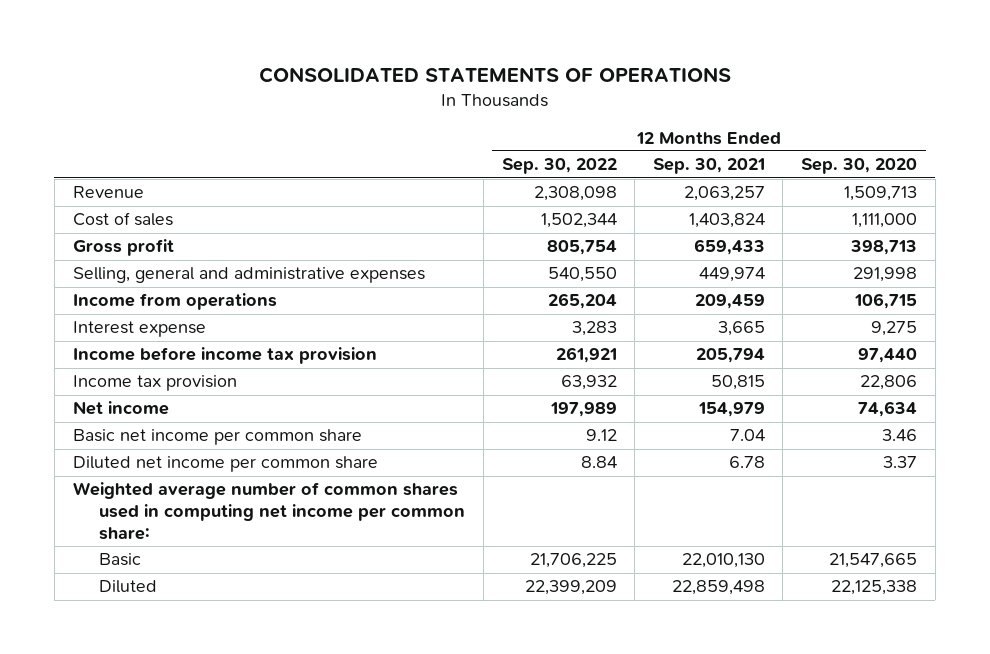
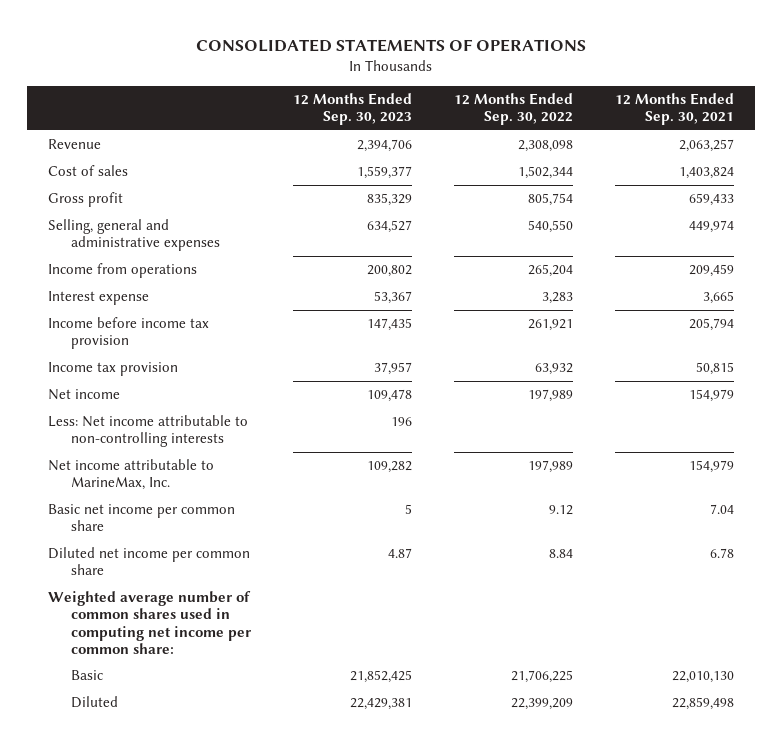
[801,158,918,175] Sep. 30, 2020 -> none
none -> [293,93,413,126] 12 Months Ended Sep. 30, 2023
none -> [48,415,249,448] Less: Net income attributable to non-controlling interests
none -> [48,459,215,491] Net income attributable to MarineMax, Inc.

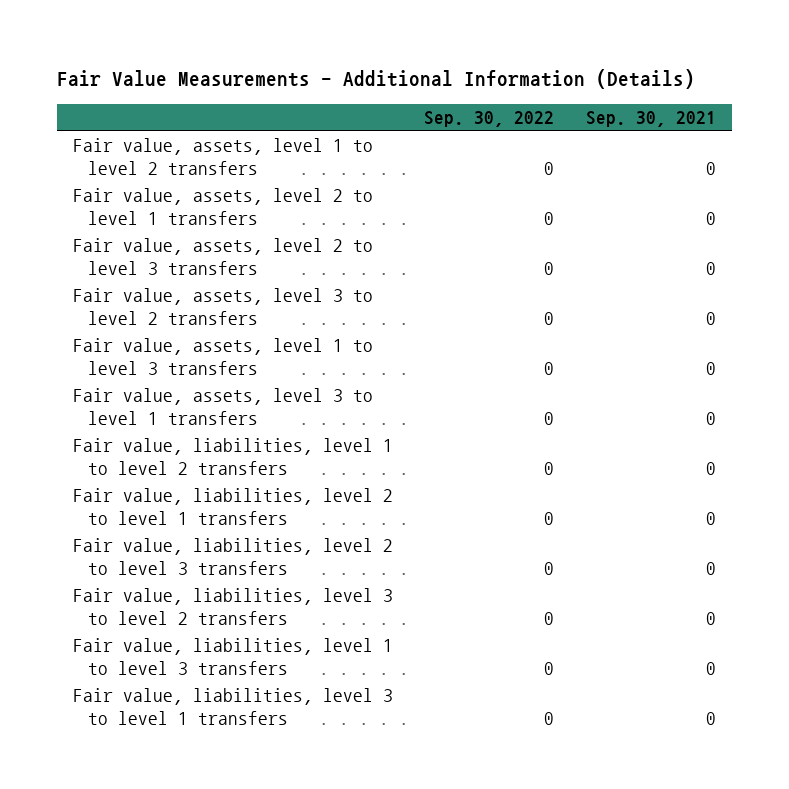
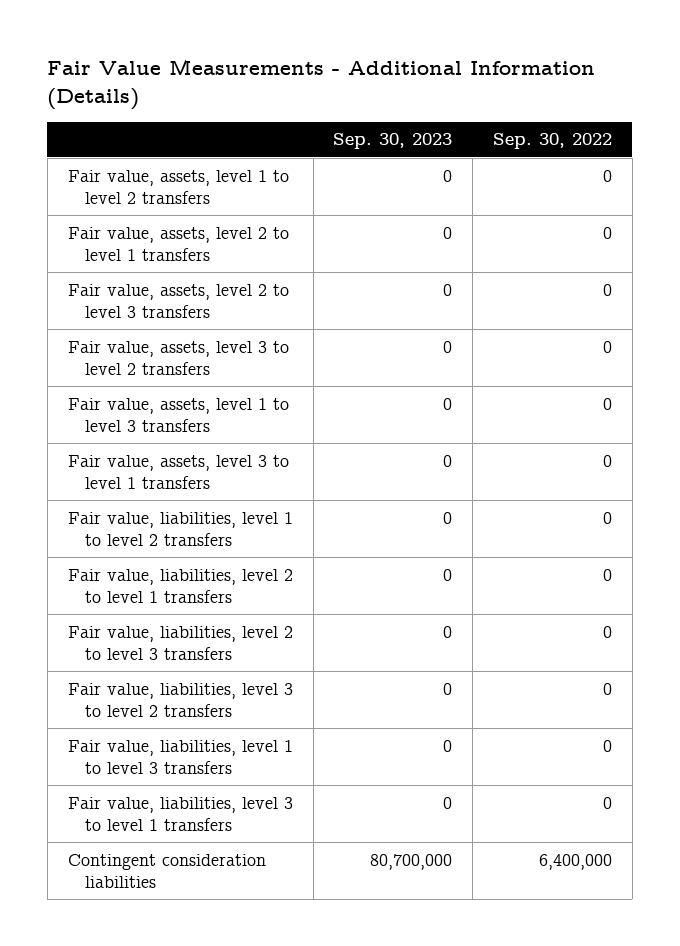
[585,111,716,128] Sep. 30, 2021 -> none
none -> [333,133,453,150] Sep. 30, 2023
none -> [67,853,266,888] Contingent consideration liabilities

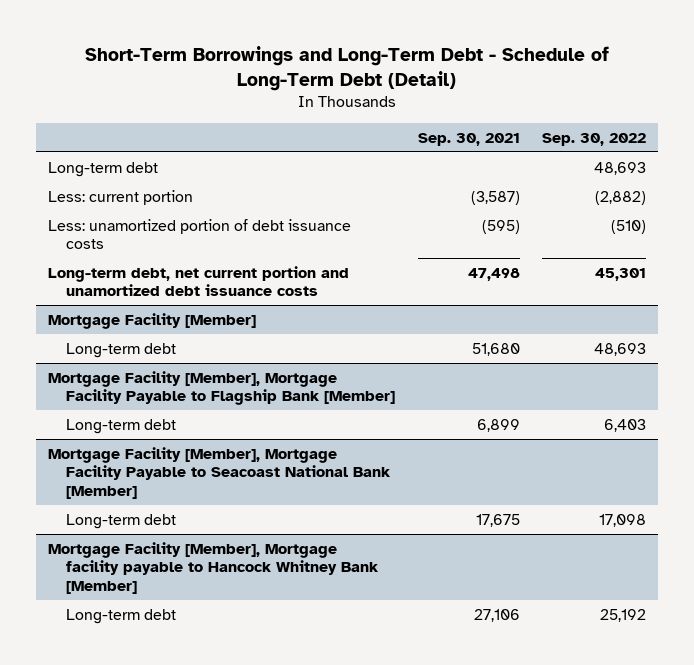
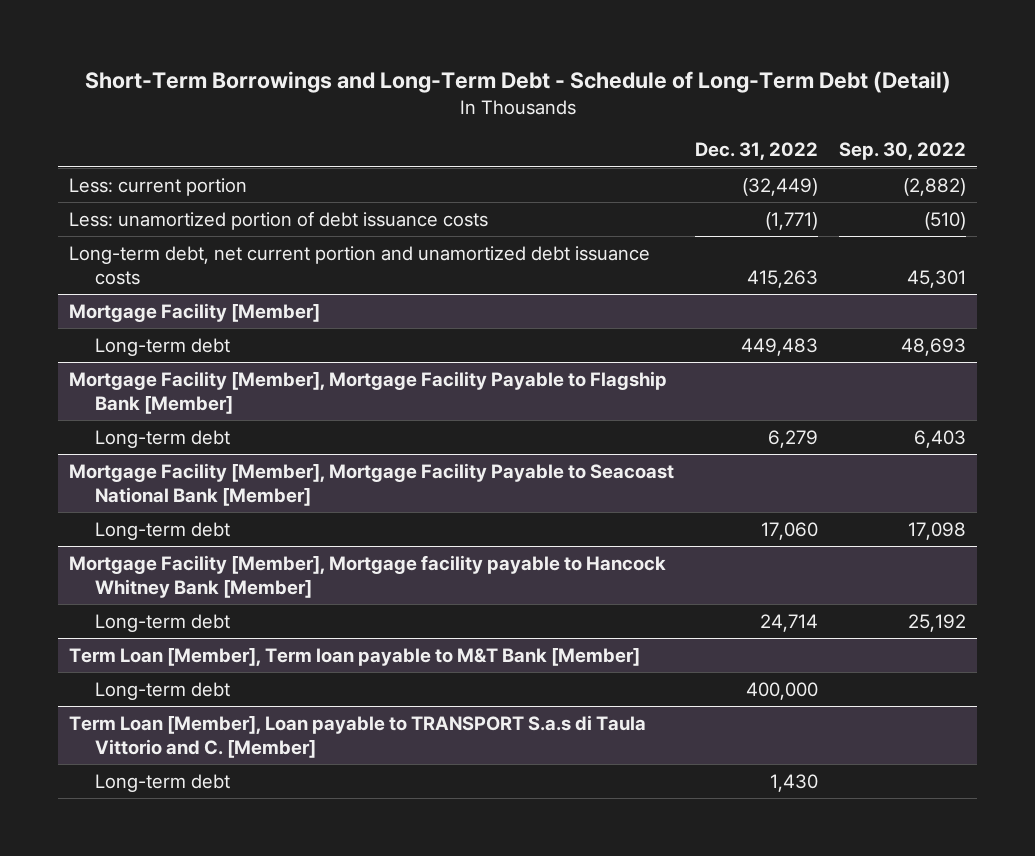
[417,132,520,146] Sep. 30, 2021 -> none
none -> [695,142,819,161] Dec. 31, 2022
[47,161,158,177] Long-term debt -> none
none -> [68,647,640,666] Term Loan [Member], Term loan payable to M&T Bank [Member]
none -> [95,681,231,700] Long-term debt
none -> [68,714,646,758] Term Loan [Member], Loan payable to TRANSPORT S.a.s di Taula Vittorio and C. [Member]
none -> [95,773,231,792] Long-term debt

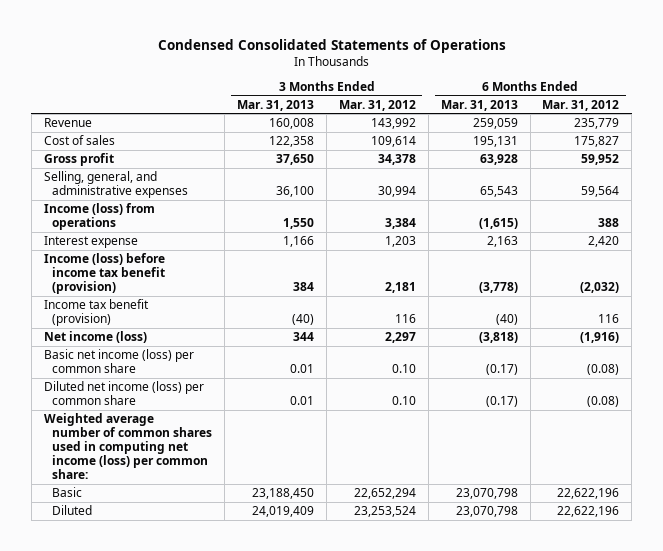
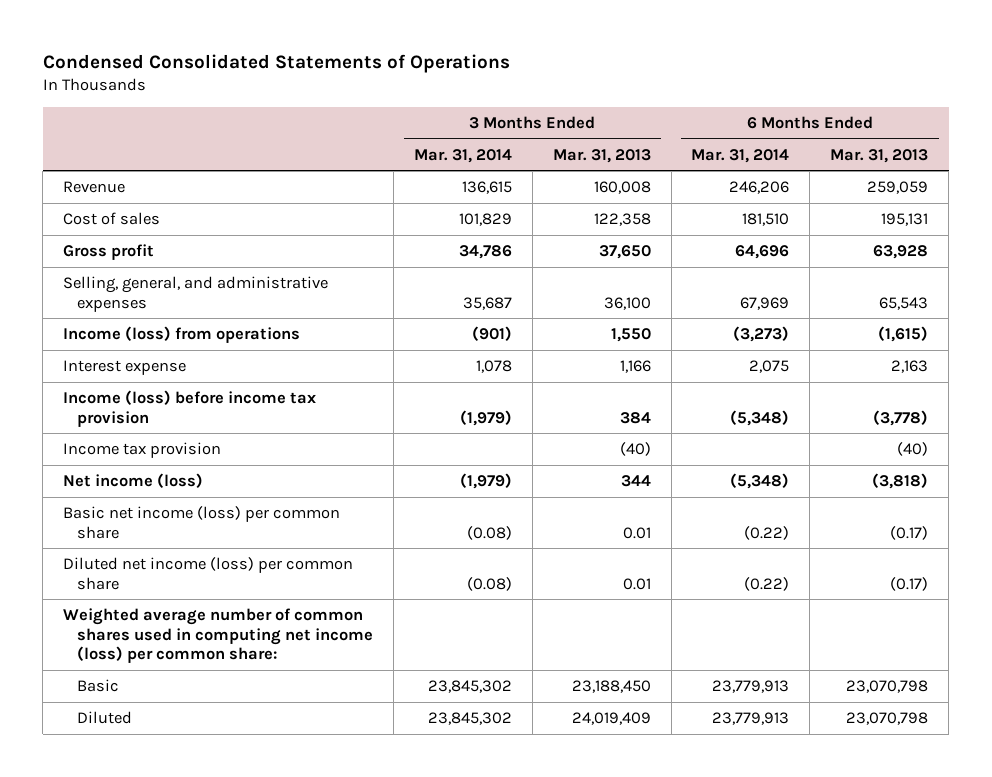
[338,99,416,111] Mar. 31, 2012 -> none
[542,99,620,111] Mar. 31, 2012 -> none
none -> [413,148,512,163] Mar. 31, 2014
none -> [691,148,790,163] Mar. 31, 2014
[43,253,166,295] Income (loss) before income tax benefit (provision) -> [63,390,317,427] Income (loss) before income tax provision
[43,299,149,327] Income tax benefit (provision) -> [63,442,222,459] Income tax provision

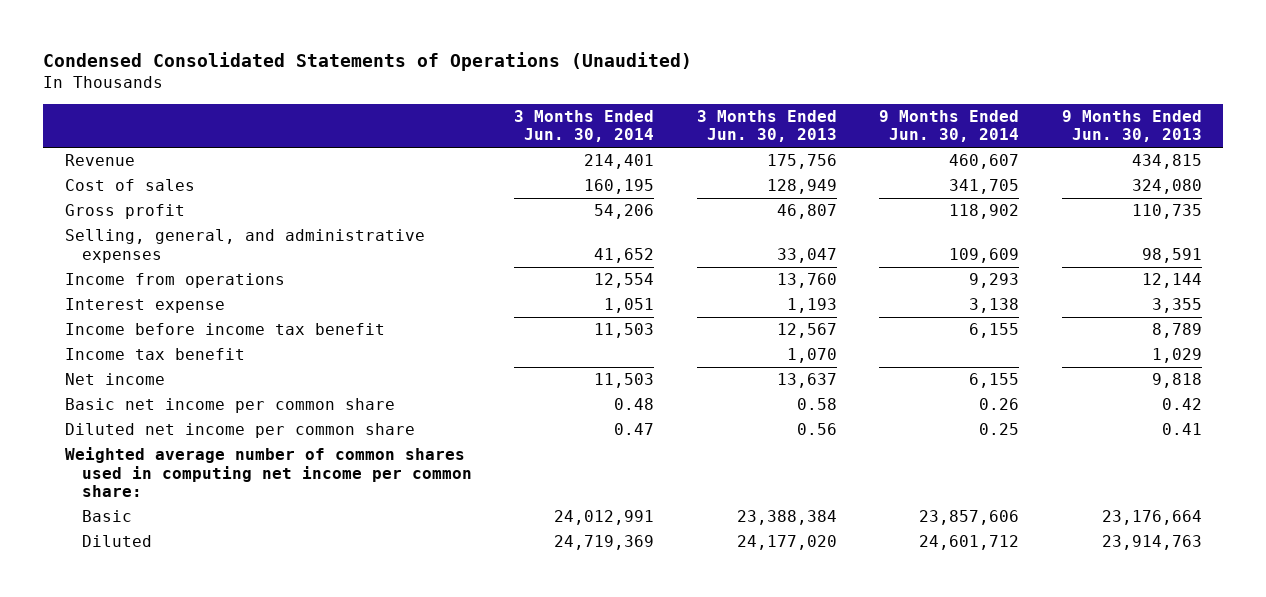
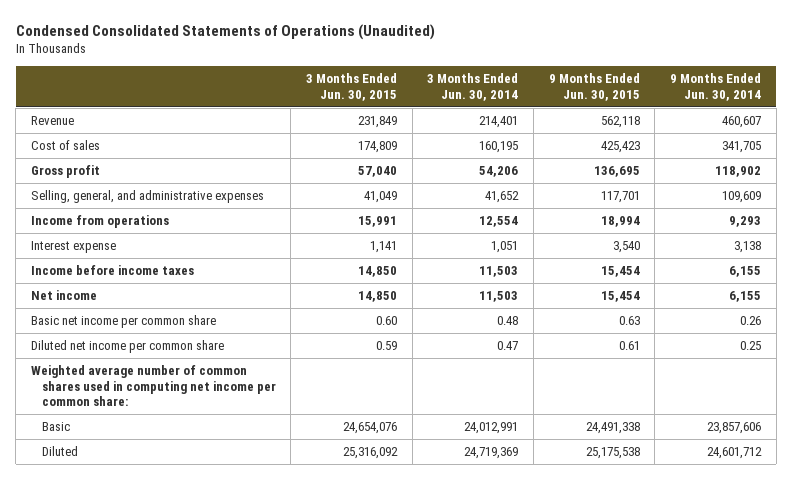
[696,109,837,143] 3 Months Ended Jun. 30, 2013 -> none
[1061,109,1202,143] 9 Months Ended Jun. 30, 2013 -> none
none -> [306,73,398,101] 3 Months Ended Jun. 30, 2015
none -> [548,73,640,101] 9 Months Ended Jun. 30, 2015
[64,348,245,361] Income tax benefit -> none
[64,323,385,336] Income before income tax benefit -> [31,265,195,276] Income before income taxes

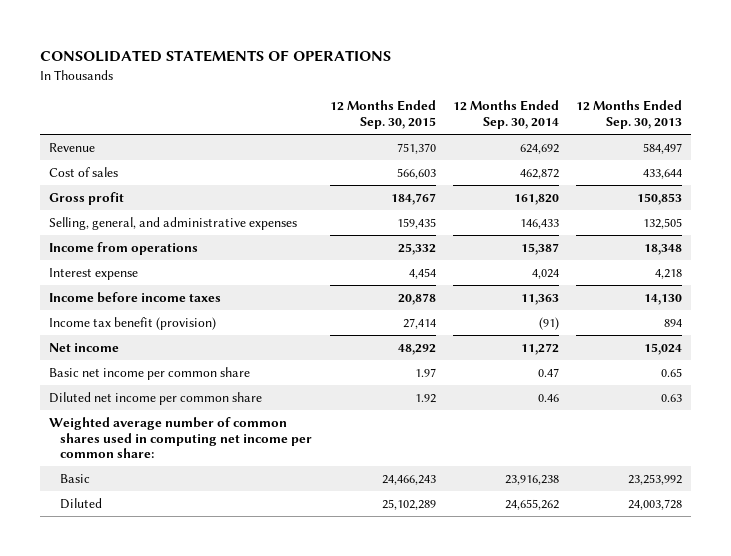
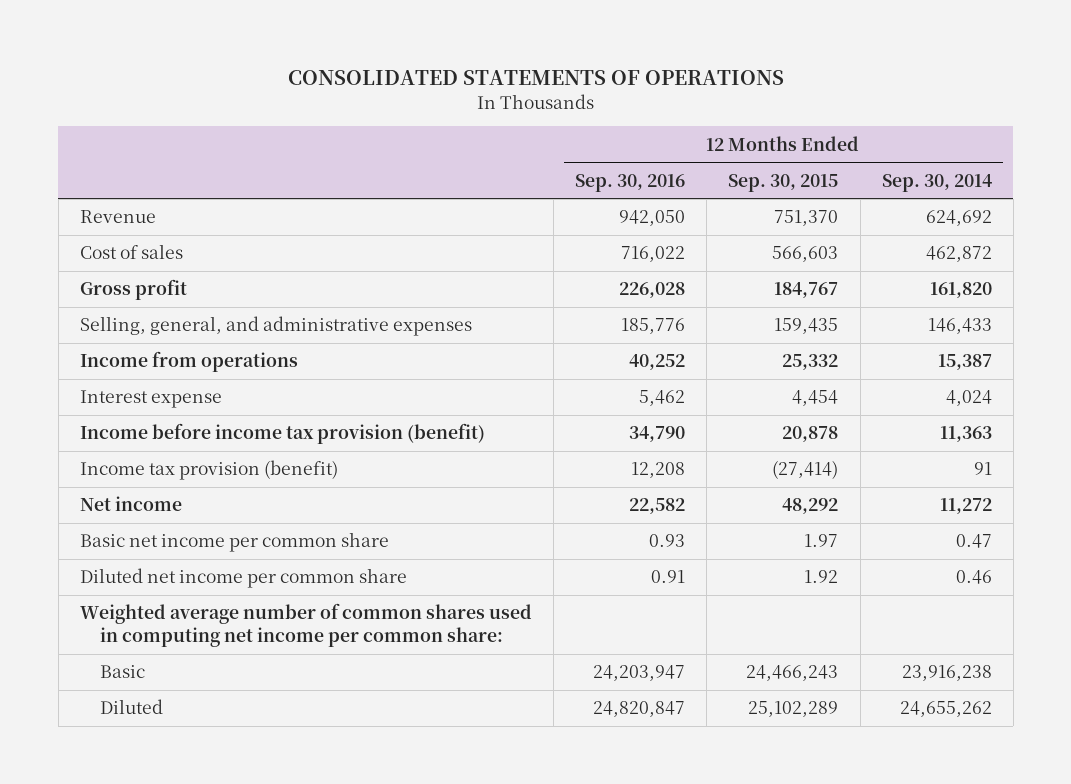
[576,100,683,130] 12 Months Ended Sep. 30, 2013 -> none
none -> [575,173,686,192] Sep. 30, 2016
[48,291,221,303] Income before income taxes -> [79,423,485,445] Income before income tax provision (benefit)
[48,316,216,330] Income tax benefit (provision) -> [79,460,338,481] Income tax provision (benefit)
[402,317,436,329] 27,414 -> [772,460,839,480] (27,414)
[539,316,560,330] (91) -> [973,462,992,476] 91

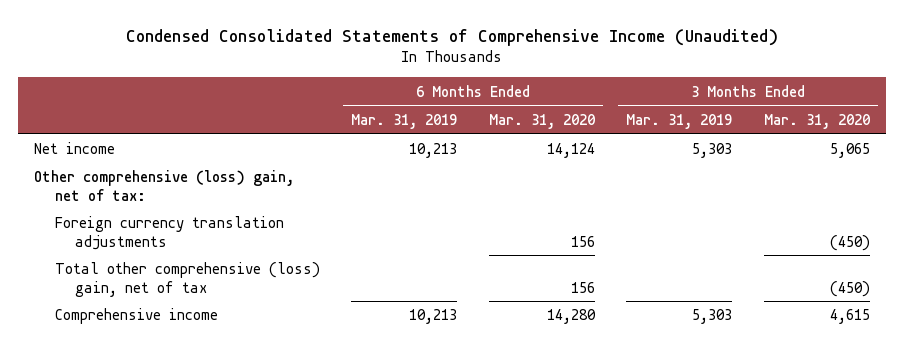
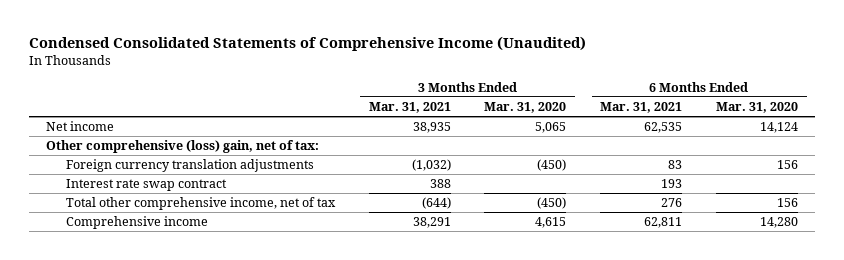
[351,113,458,129] Mar. 31, 2019 -> none
[626,113,733,129] Mar. 31, 2019 -> none
none -> [368,102,451,114] Mar. 31, 2021
none -> [600,102,683,114] Mar. 31, 2021
none -> [65,179,227,192] Interest rate swap contract
[54,262,320,297] Total other comprehensive (loss) gain, net of tax -> [65,197,336,211] Total other comprehensive income, net of tax

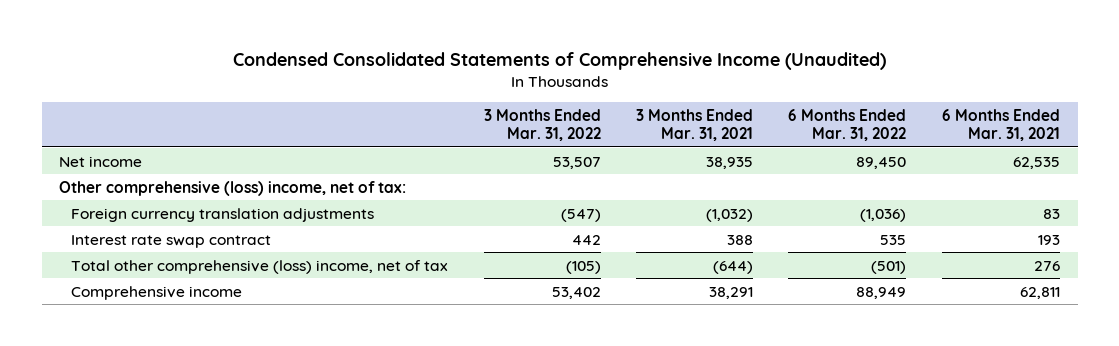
[484,102,567,114] Mar. 31, 2020 -> none
[716,102,799,114] Mar. 31, 2020 -> none
none -> [483,108,601,142] 3 Months Ended Mar. 31, 2022
none -> [788,108,907,142] 6 Months Ended Mar. 31, 2022
[45,140,319,154] Other comprehensive (loss) gain, net of tax: -> [59,180,407,196] Other comprehensive (loss) income, net of tax:
[65,197,336,211] Total other comprehensive income, net of tax -> [71,259,449,274] Total other comprehensive (loss) income, net of tax

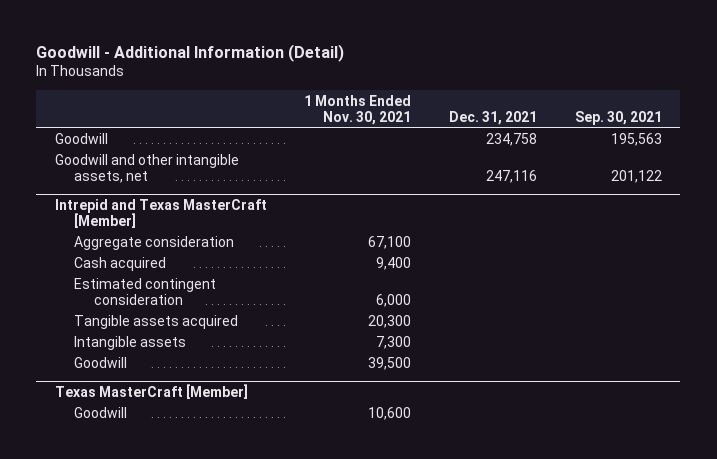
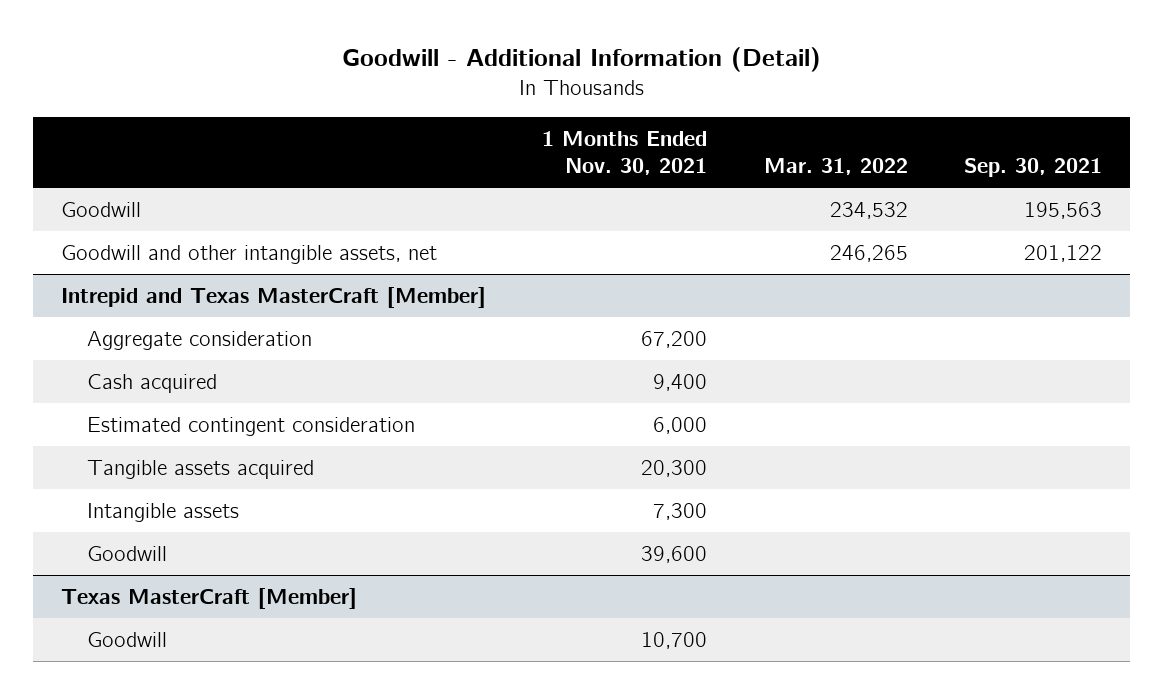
[449,110,538,125] Dec. 31, 2021 -> none
none -> [763,158,908,176] Mar. 31, 2022
[368,235,412,249] 67,100 -> [641,330,708,348] 67,200
[368,356,412,370] 39,500 -> [641,545,708,563] 39,600
[368,406,412,420] 10,600 -> [641,631,708,649] 10,700

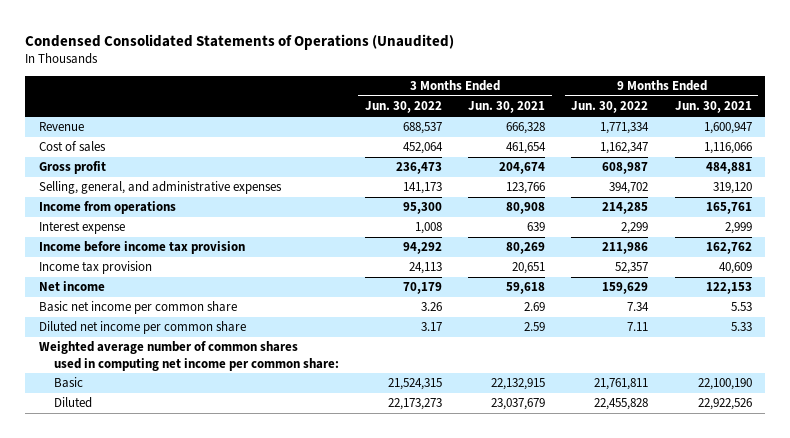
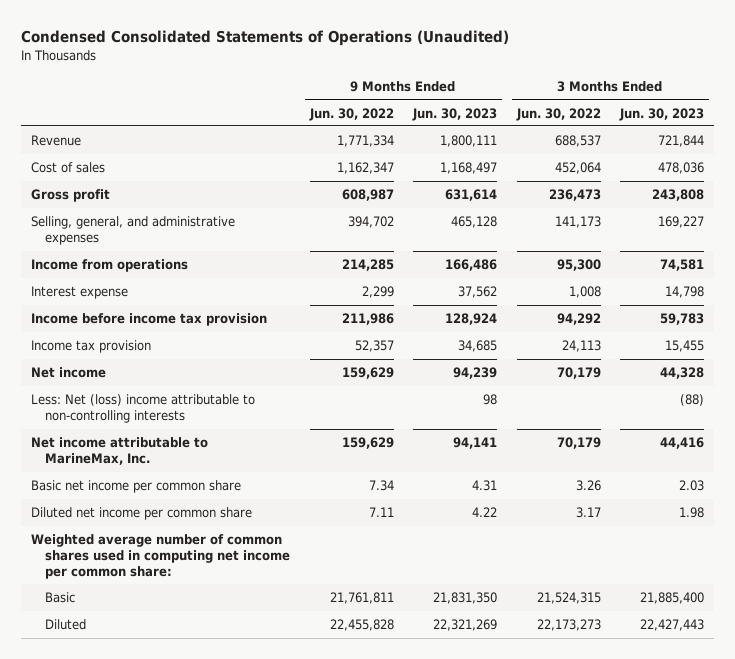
[468,101,546,114] Jun. 30, 2021 -> none
[674,101,752,114] Jun. 30, 2021 -> none
none -> [412,107,498,121] Jun. 30, 2023
none -> [619,107,705,121] Jun. 30, 2023
none -> [31,394,256,424] Less: Net (loss) income attributable to non-controlling interests
none -> [31,437,209,466] Net income attributable to MarineMax, Inc.

